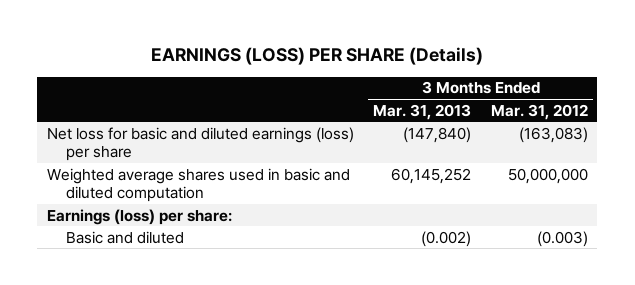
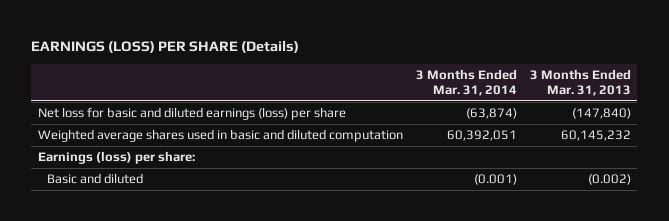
[490,103,588,120] Mar. 31, 2012 -> none
none -> [415,68,517,97] 3 Months Ended Mar. 31, 2014
[391,167,472,184] 60,145,252 -> [560,130,631,142] 60,145,232

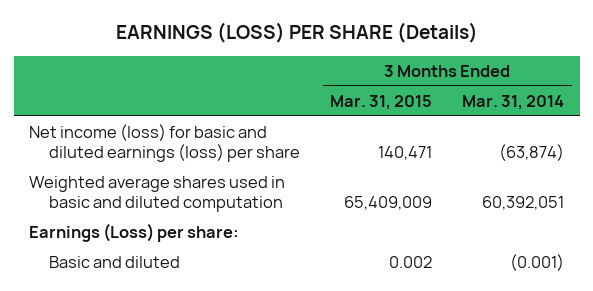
[529,68,631,97] 3 Months Ended Mar. 31, 2013 -> none
none -> [330,94,433,110] Mar. 31, 2015
[37,107,346,121] Net loss for basic and diluted earnings (loss) per share -> [28,124,301,163] Net income (loss) for basic and diluted earnings (loss) per share
[37,151,195,165] Earnings (loss) per share: -> [28,223,239,243] Earnings (Loss) per share:

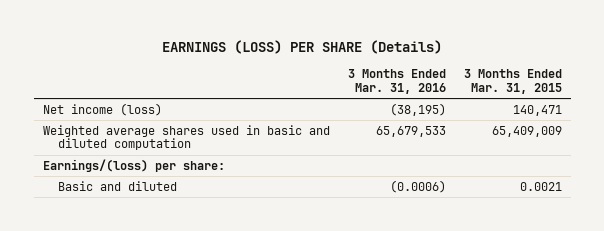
[462,94,565,110] Mar. 31, 2014 -> none
none -> [347,69,446,94] 3 Months Ended Mar. 31, 2016
[28,124,301,163] Net income (loss) for basic and diluted earnings (loss) per share -> [42,102,162,116] Net income (loss)
[28,223,239,243] Earnings (Loss) per share: -> [42,158,225,172] Earnings/(loss) per share:
[389,256,433,269] 0.002 -> [519,181,562,191] 0.0021

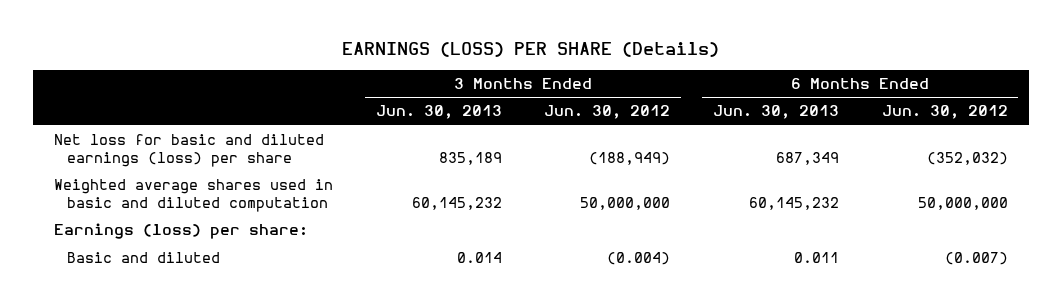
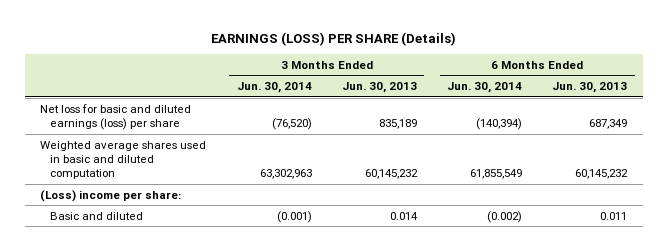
[544,105,671,120] Jun. 30, 2012 -> none
[881,105,1008,120] Jun. 30, 2012 -> none
none -> [236,81,312,93] Jun. 30, 2014
none -> [447,81,523,93] Jun. 30, 2014
[54,223,309,240] Earnings (loss) per share: -> [40,189,182,202] (Loss) income per share:

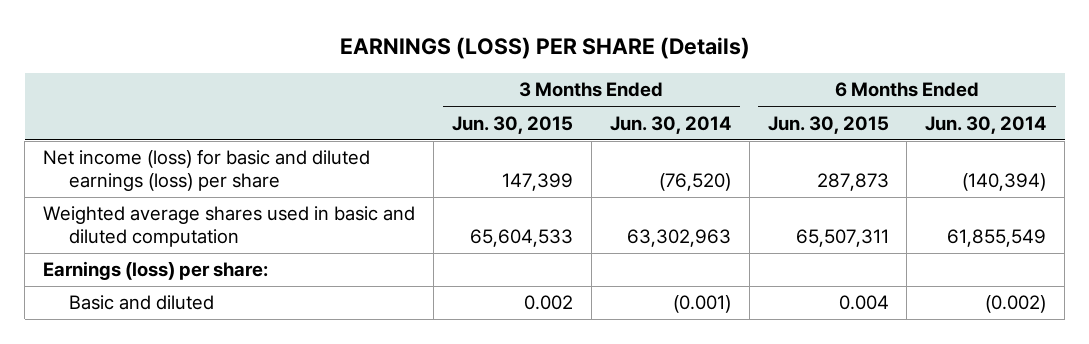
[341,81,417,93] Jun. 30, 2013 -> none
[552,81,628,93] Jun. 30, 2013 -> none
none -> [451,115,573,134] Jun. 30, 2015
none -> [767,115,889,134] Jun. 30, 2015
[40,103,192,130] Net loss for basic and diluted earnings (loss) per share -> [43,149,371,191] Net income (loss) for basic and diluted earnings (loss) per share
[40,189,182,202] (Loss) income per share: -> [43,261,269,281] Earnings (loss) per share:

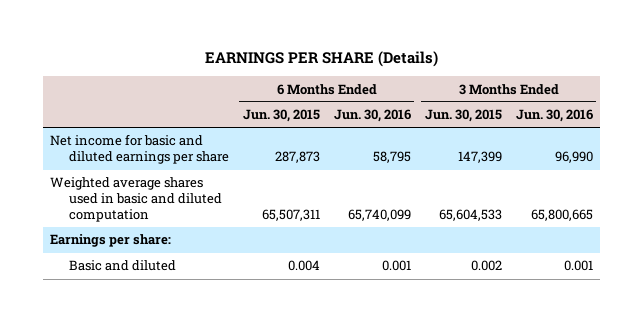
[339,37,750,60] EARNINGS (LOSS) PER SHARE (Details) -> [204,51,438,68] EARNINGS PER SHARE (Details)
[609,115,731,134] Jun. 30, 2014 -> none
[925,115,1047,134] Jun. 30, 2014 -> none
none -> [333,109,411,123] Jun. 30, 2016
none -> [515,109,593,123] Jun. 30, 2016
[43,149,371,191] Net income (loss) for basic and diluted earnings (loss) per share -> [50,134,229,165] Net income for basic and diluted earnings per share
[43,261,269,281] Earnings (loss) per share: -> [50,234,172,248] Earnings per share:

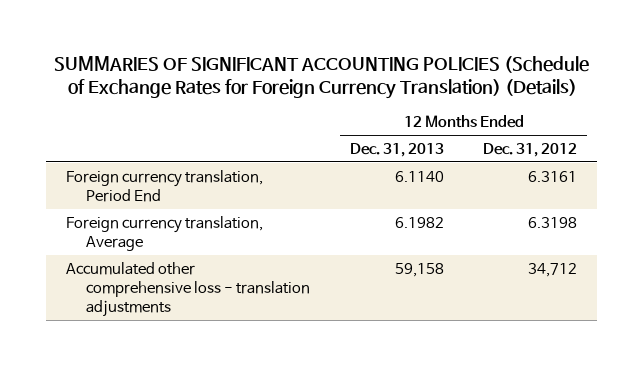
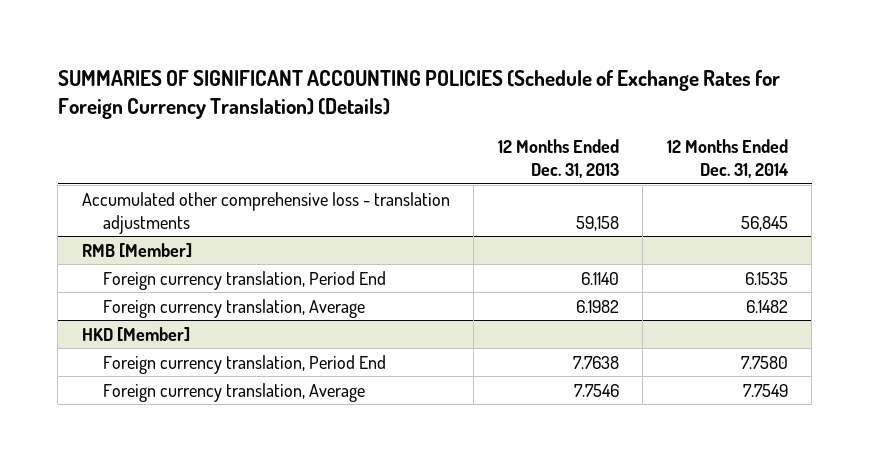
[483,142,578,157] Dec. 31, 2012 -> none
none -> [666,139,789,179] 12 Months Ended Dec. 31, 2014
[66,261,311,317] Accumulated other comprehensive loss - translation adjustments -> [81,191,450,234] Accumulated other comprehensive loss - translation adjustments
none -> [81,242,192,258] RMB [Member]
none -> [81,326,190,342] HKD [Member]
none -> [102,354,386,374] Foreign currency translation, Period End
none -> [102,382,365,402] Foreign currency translation, Average

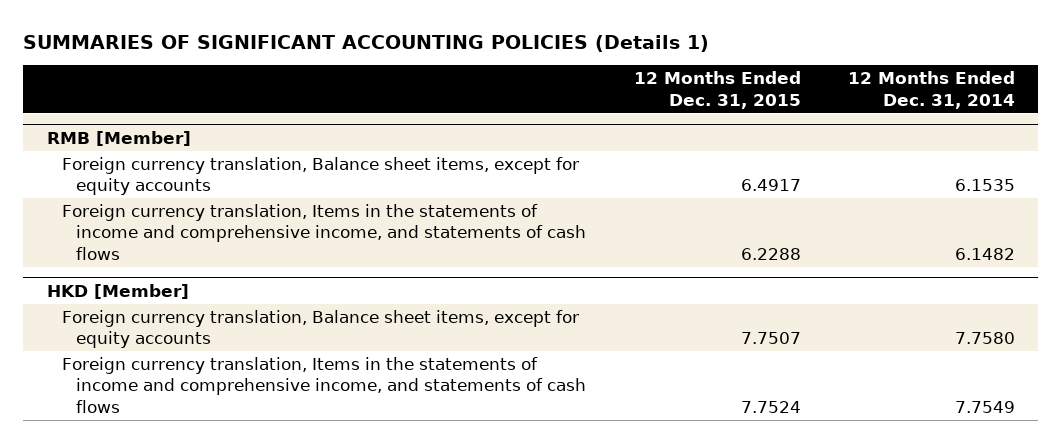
[57,70,780,120] SUMMARIES OF SIGNIFICANT ACCOUNTING POLICIES (Schedule of Exchange Rates for Foreign Currency Translation) (Details) -> [23,34,710,52] SUMMARIES OF SIGNIFICANT ACCOUNTING POLICIES (Details 1)
[497,139,619,179] 12 Months Ended Dec. 31, 2013 -> none
none -> [633,71,801,109] 12 Months Ended Dec. 31, 2015
[81,191,450,234] Accumulated other comprehensive loss - translation adjustments -> none
[102,270,386,290] Foreign currency translation, Period End -> [61,156,579,196] Foreign currency translation, Balance sheet items, except for equity accounts
[102,298,365,318] Foreign currency translation, Average -> [61,203,587,260] Foreign currency translation, Items in the statements of income and comprehensive income, and statements of cash flows
[102,354,386,374] Foreign currency translation, Period End -> [61,309,579,349] Foreign currency translation, Balance sheet items, except for equity accounts
[102,382,365,402] Foreign currency translation, Average -> [61,356,587,413] Foreign currency translation, Items in the statements of income and comprehensive income, and statements of cash flows

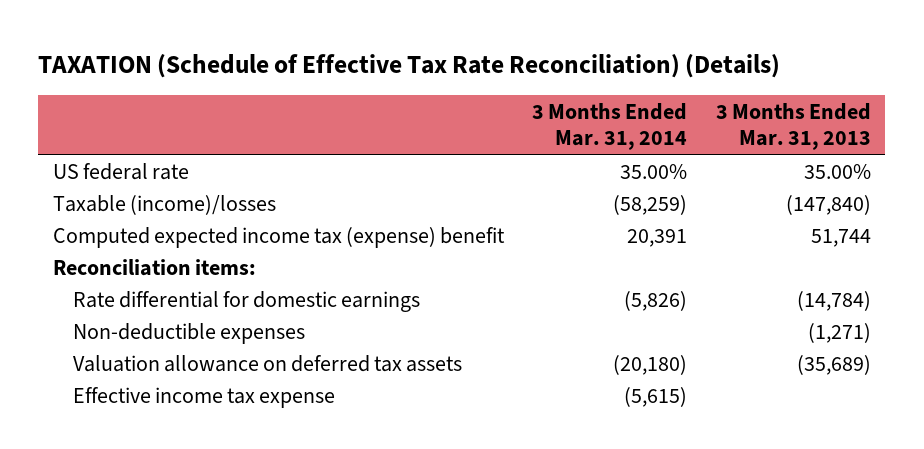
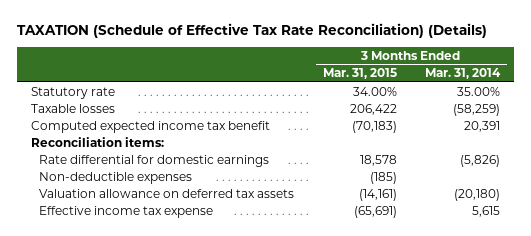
[716,102,872,151] 3 Months Ended Mar. 31, 2013 -> none
none -> [322,68,397,80] Mar. 31, 2015
[52,162,189,180] US federal rate -> [30,86,115,99] Statutory rate
[52,194,276,215] Taxable (income)/losses -> [30,103,115,113] Taxable losses
[52,226,505,248] Computed expected income tax (expense) benefit -> [30,120,270,133] Computed expected income tax benefit
[624,386,688,407] (5,615) -> [471,205,500,217] 5,615

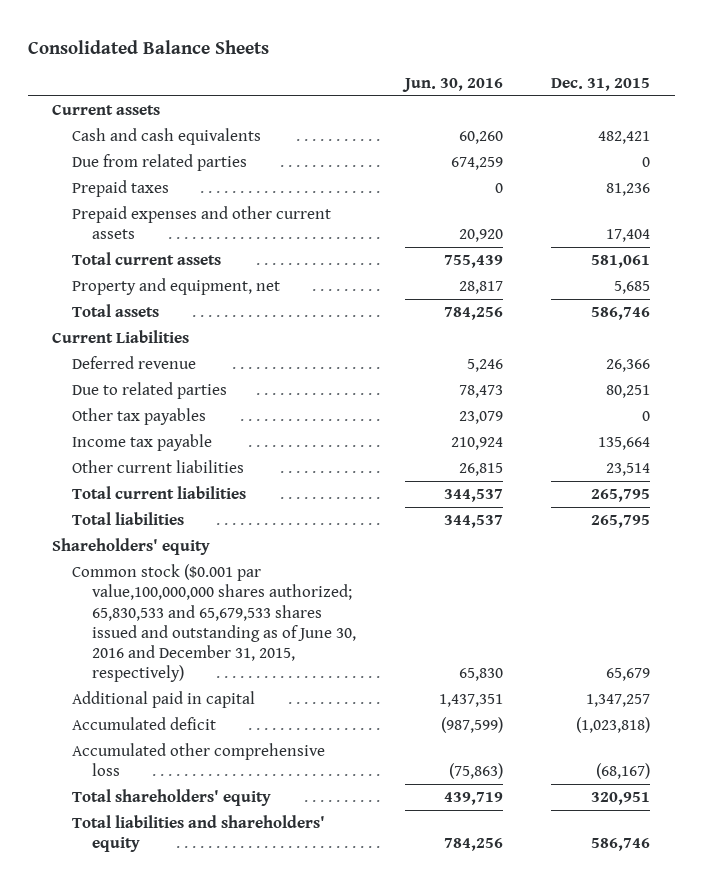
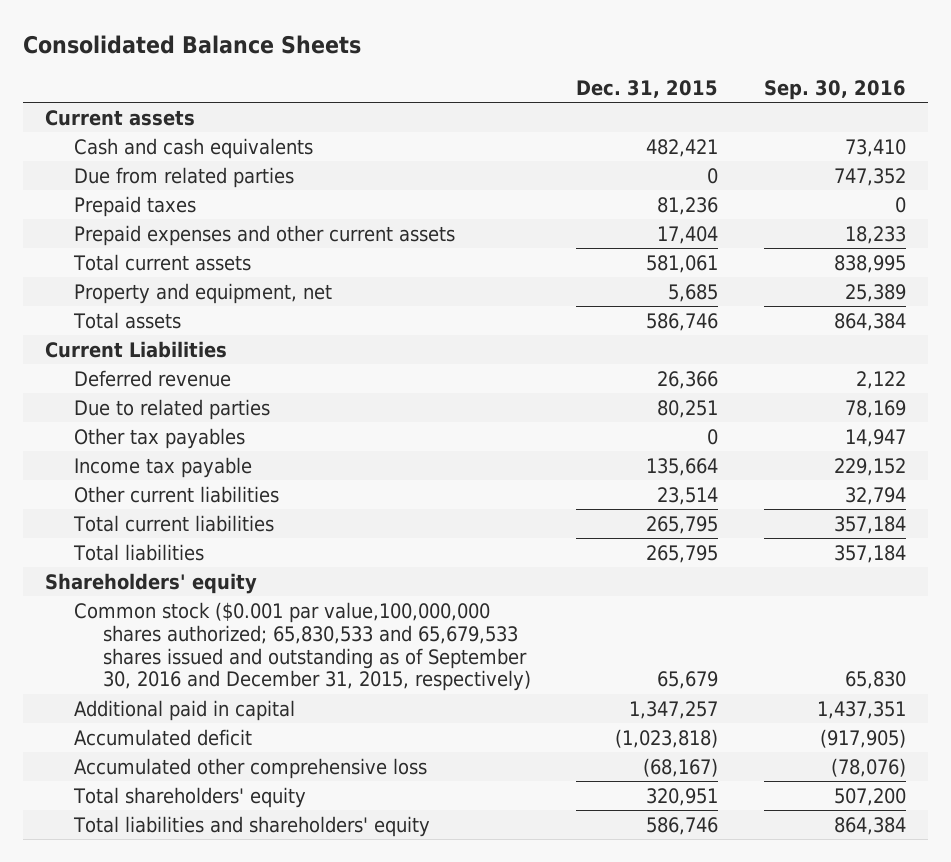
[401,78,503,93] Jun. 30, 2016 -> none
none -> [763,79,906,100] Sep. 30, 2016
[72,564,356,683] Common stock ($0.001 par value,100,000,000 shares authorized; 65,830,533 and 65,679,533 shares issued and outstanding as of June 30, 2016 and December 31, 2015, respectively) -> [74,601,531,692] Common stock ($0.001 par value,100,000,000 shares authorized; 65,830,533 and 65,679,533 shares issued and outstanding as of September 30, 2016 and December 31, 2015, respectively)

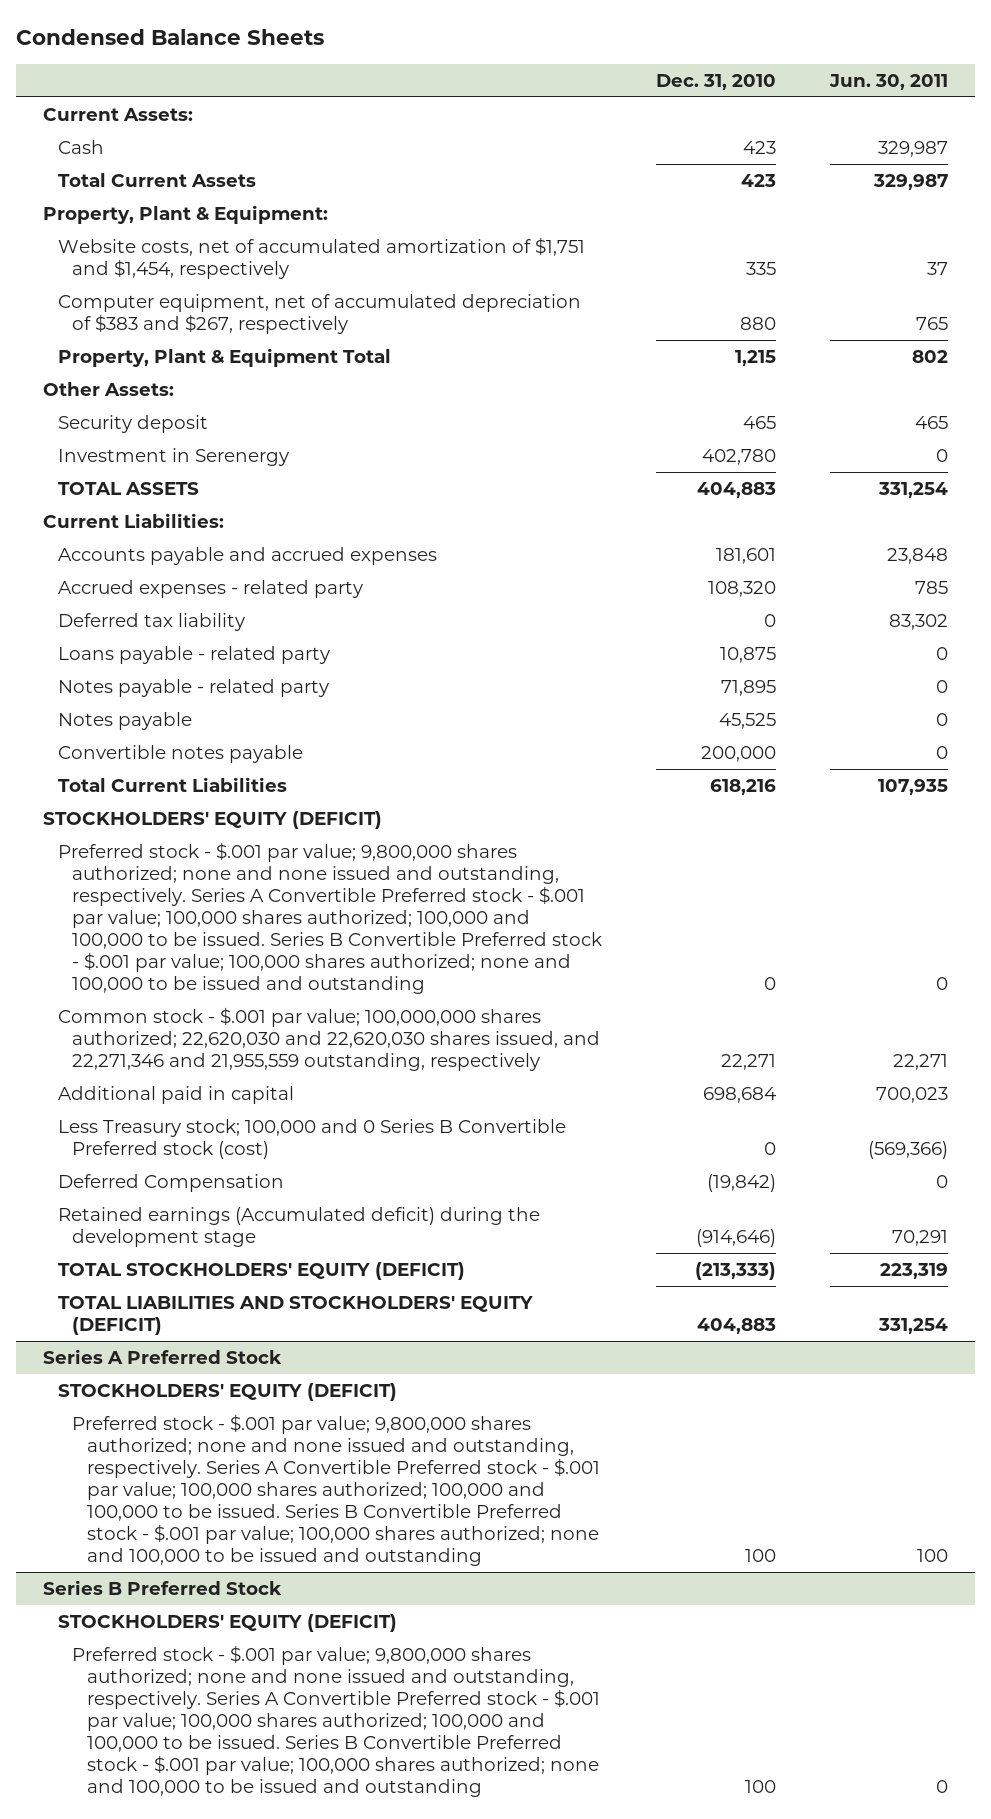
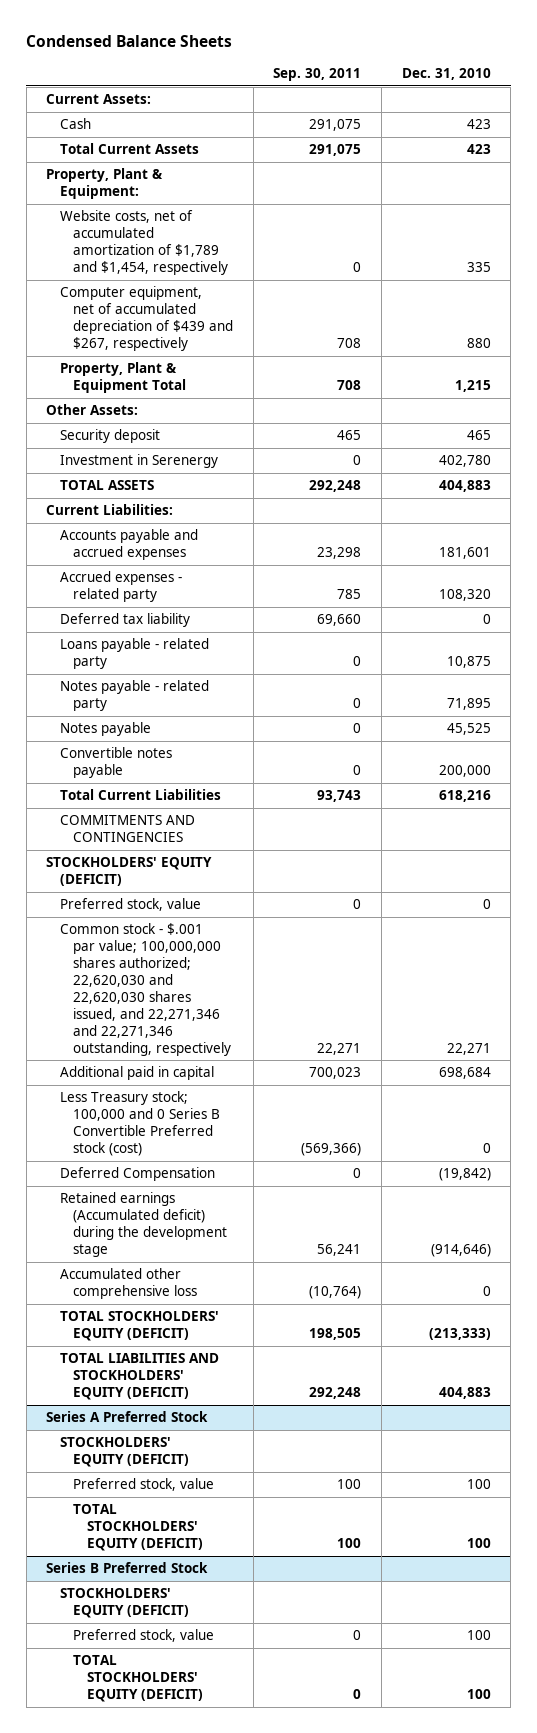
[829,73,949,90] Jun. 30, 2011 -> none
none -> [273,67,362,81] Sep. 30, 2011
[57,236,585,279] Website costs, net of accumulated amortization of $1,751 and $1,454, respectively -> [59,210,229,276] Website costs, net of accumulated amortization of $1,789 and $1,454, respectively
[57,293,581,334] Computer equipment, net of accumulated depreciation of $383 and $267, respectively -> [59,286,234,352] Computer equipment, net of accumulated depreciation of $439 and $267, respectively
none -> [59,815,195,843] COMMITMENTS AND CONTINGENCIES
[57,841,603,995] Preferred stock - $.001 par value; 9,800,000 shares authorized; none and none issued and outstanding, respectively. Series A Convertible Preferred stock - $.001 par value; 100,000 shares authorized; 100,000 and 100,000 to be issued. Series B Convertible Preferred stock - $.001 par value; 100,000 shares authorized; none and 100,000 to be issued and outstanding -> [59,898,201,912] Preferred stock, value
[57,1006,601,1072] Common stock - $.001 par value; 100,000,000 shares authorized; 22,620,030 and 22,620,030 shares issued, and 22,271,346 and 21,955,559 outstanding, respectively -> [59,923,232,1056] Common stock - $.001 par value; 100,000,000 shares authorized; 22,620,030 and 22,620,030 shares issued, and 22,271,346 and 22,271,346 outstanding, respectively
none -> [59,1268,198,1300] Accumulated other comprehensive loss
[72,1413,600,1567] Preferred stock - $.001 par value; 9,800,000 shares authorized; none and none issued and outstanding, respectively. Series A Convertible Preferred stock - $.001 par value; 100,000 shares authorized; 100,000 and 100,000 to be issued. Series B Convertible Preferred stock - $.001 par value; 100,000 shares authorized; none and 100,000 to be issued and outstanding -> [73,1478,215,1492] Preferred stock, value
none -> [73,1504,203,1552] TOTAL STOCKHOLDERS' EQUITY (DEFICIT)
[72,1644,600,1798] Preferred stock - $.001 par value; 9,800,000 shares authorized; none and none issued and outstanding, respectively. Series A Convertible Preferred stock - $.001 par value; 100,000 shares authorized; 100,000 and 100,000 to be issued. Series B Convertible Preferred stock - $.001 par value; 100,000 shares authorized; none and 100,000 to be issued and outstanding -> [73,1629,215,1643] Preferred stock, value
none -> [73,1655,203,1703] TOTAL STOCKHOLDERS' EQUITY (DEFICIT)

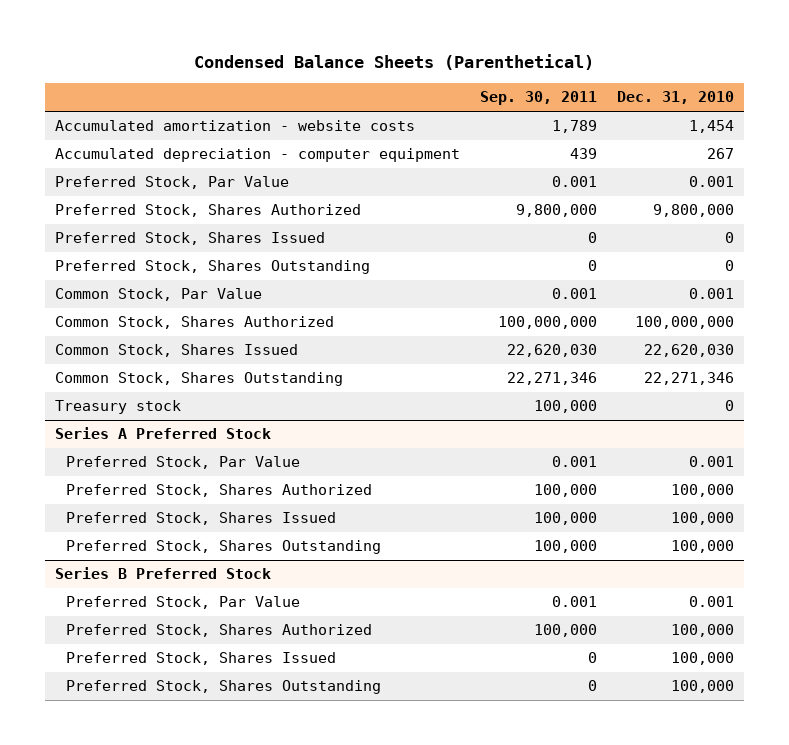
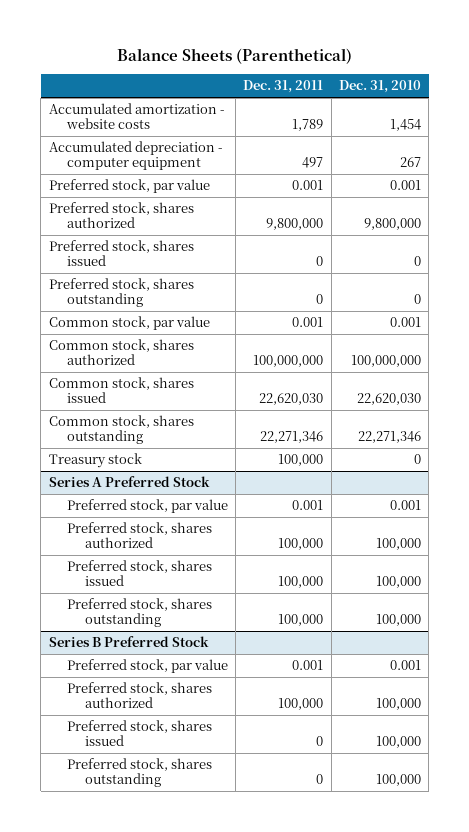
[194,54,595,71] Condensed Balance Sheets (Parenthetical) -> [116,47,352,64] Balance Sheets (Parenthetical)
[479,91,597,106] Sep. 30, 2011 -> none
none -> [243,80,324,94] Dec. 31, 2011
[55,176,290,190] Preferred Stock, Par Value -> [48,179,210,194] Preferred stock, par value
[55,204,362,218] Preferred Stock, Shares Authorized -> [48,202,194,229] Preferred stock, shares authorized
[55,232,326,246] Preferred Stock, Shares Issued -> [48,240,194,267] Preferred stock, shares issued
[55,260,371,275] Preferred Stock, Shares Outstanding -> [48,278,194,308] Preferred stock, shares outstanding
[55,288,263,302] Common Stock, Par Value -> [48,316,210,331] Common stock, par value
[55,316,335,330] Common Stock, Shares Authorized -> [48,339,194,366] Common stock, shares authorized
[55,344,299,358] Common Stock, Shares Issued -> [48,377,194,404] Common stock, shares issued
[55,372,344,387] Common Stock, Shares Outstanding -> [48,415,194,445] Common stock, shares outstanding
[66,456,301,470] Preferred Stock, Par Value -> [66,499,228,514] Preferred stock, par value
[66,484,373,498] Preferred Stock, Shares Authorized -> [66,522,212,549] Preferred stock, shares authorized
[66,512,337,526] Preferred Stock, Shares Issued -> [66,560,212,587] Preferred stock, shares issued
[66,540,382,555] Preferred Stock, Shares Outstanding -> [66,598,212,628] Preferred stock, shares outstanding
[66,596,301,610] Preferred Stock, Par Value -> [66,659,228,674] Preferred stock, par value
[66,624,373,638] Preferred Stock, Shares Authorized -> [66,682,212,709] Preferred stock, shares authorized
[66,652,337,666] Preferred Stock, Shares Issued -> [66,720,212,747] Preferred stock, shares issued
[66,680,382,695] Preferred Stock, Shares Outstanding -> [66,758,212,788] Preferred stock, shares outstanding

